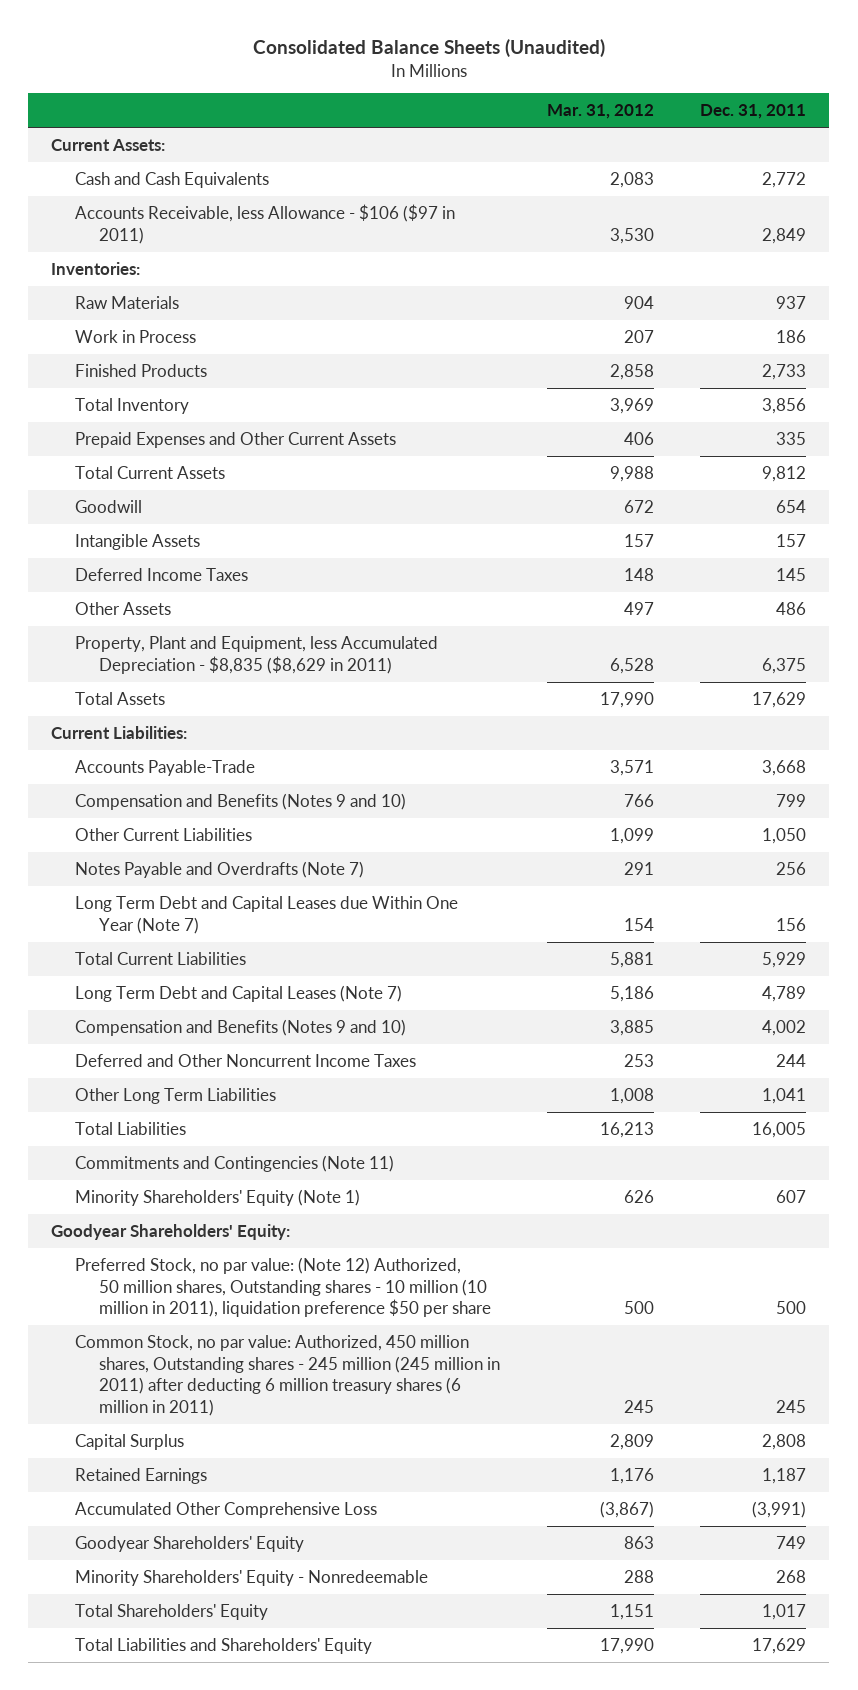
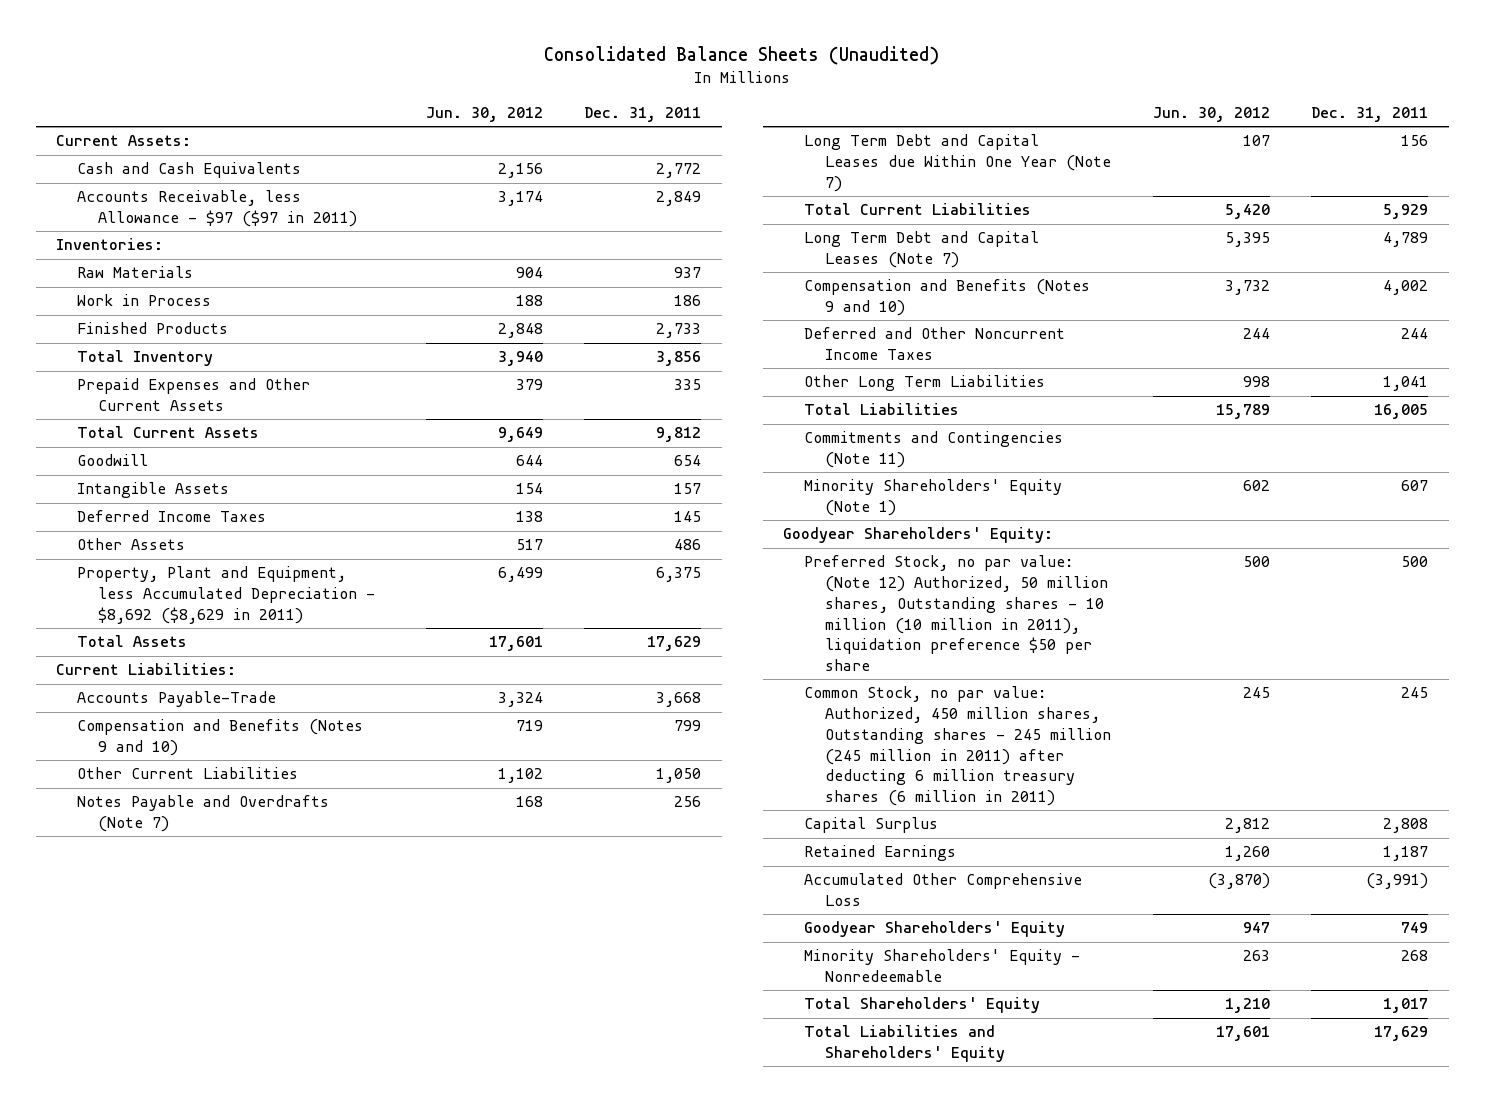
[546,104,654,120] Mar. 31, 2012 -> none
none -> [425,107,543,123] Jun. 30, 2012
[75,204,456,244] Accounts Receivable, less Allowance - $106 ($97 in 2011) -> [77,190,358,228] Accounts Receivable, less Allowance - $97 ($97 in 2011)
[75,636,439,674] Property, Plant and Equipment, less Accumulated Depreciation - $8,835 ($8,629 in 2011) -> [77,566,376,624] Property, Plant and Equipment, less Accumulated Depreciation - $8,692 ($8,629 in 2011)

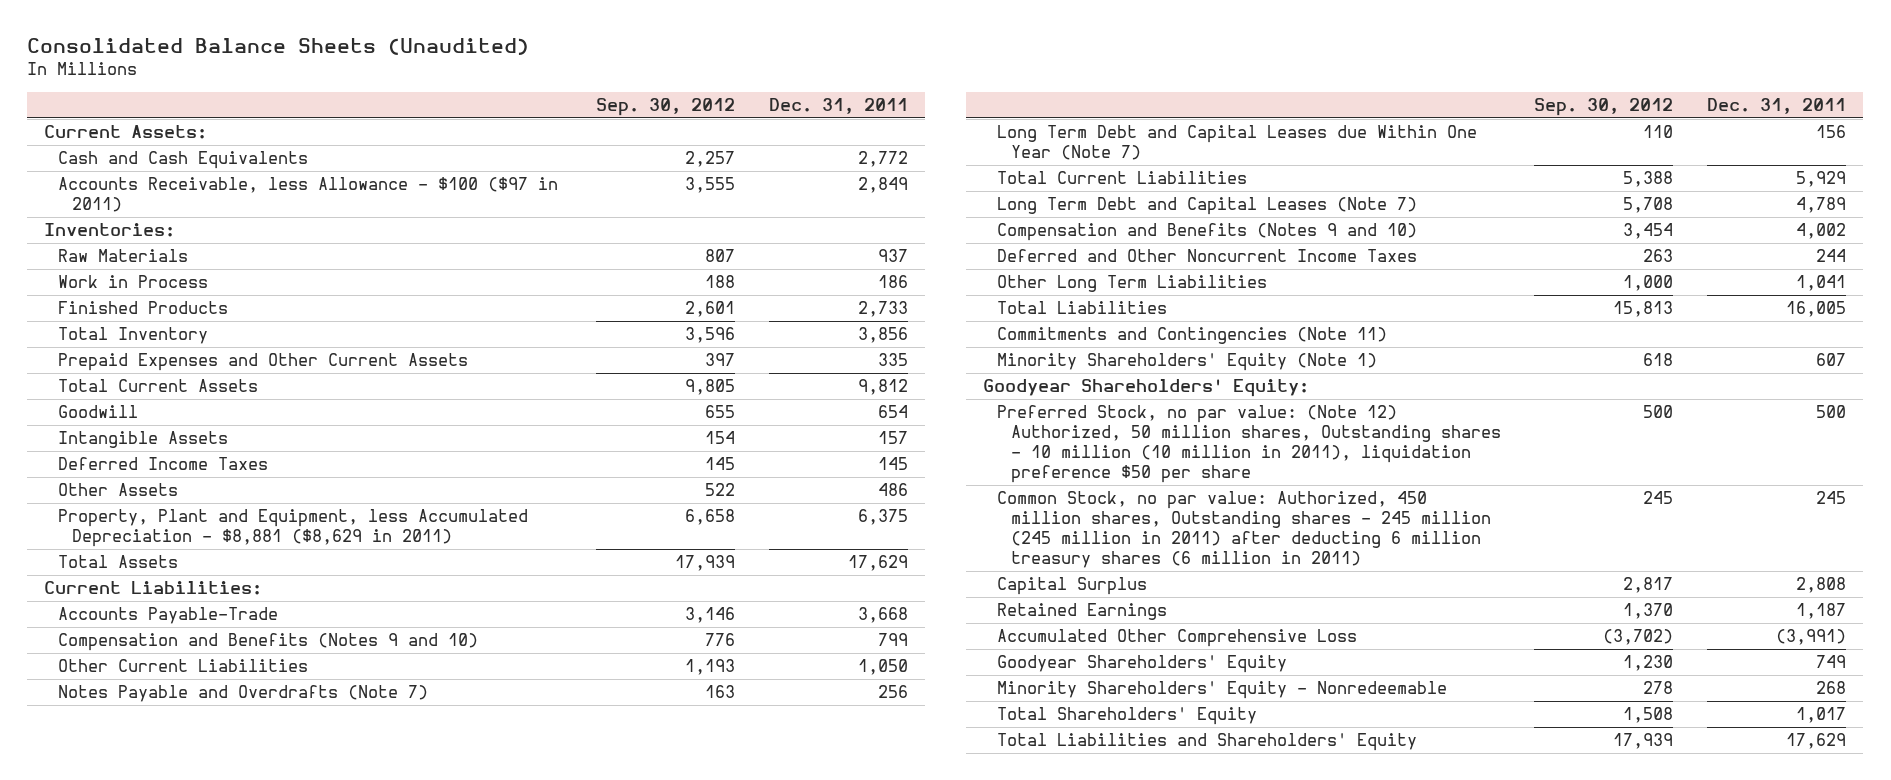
[425,107,543,123] Jun. 30, 2012 -> none
none -> [595,98,735,117] Sep. 30, 2012
[77,190,358,228] Accounts Receivable, less Allowance - $97 ($97 in 2011) -> [58,177,559,213] Accounts Receivable, less Allowance - $100 ($97 in 2011)
[77,566,376,624] Property, Plant and Equipment, less Accumulated Depreciation - $8,692 ($8,629 in 2011) -> [58,509,529,548] Property, Plant and Equipment, less Accumulated Depreciation - $8,881 ($8,629 in 2011)

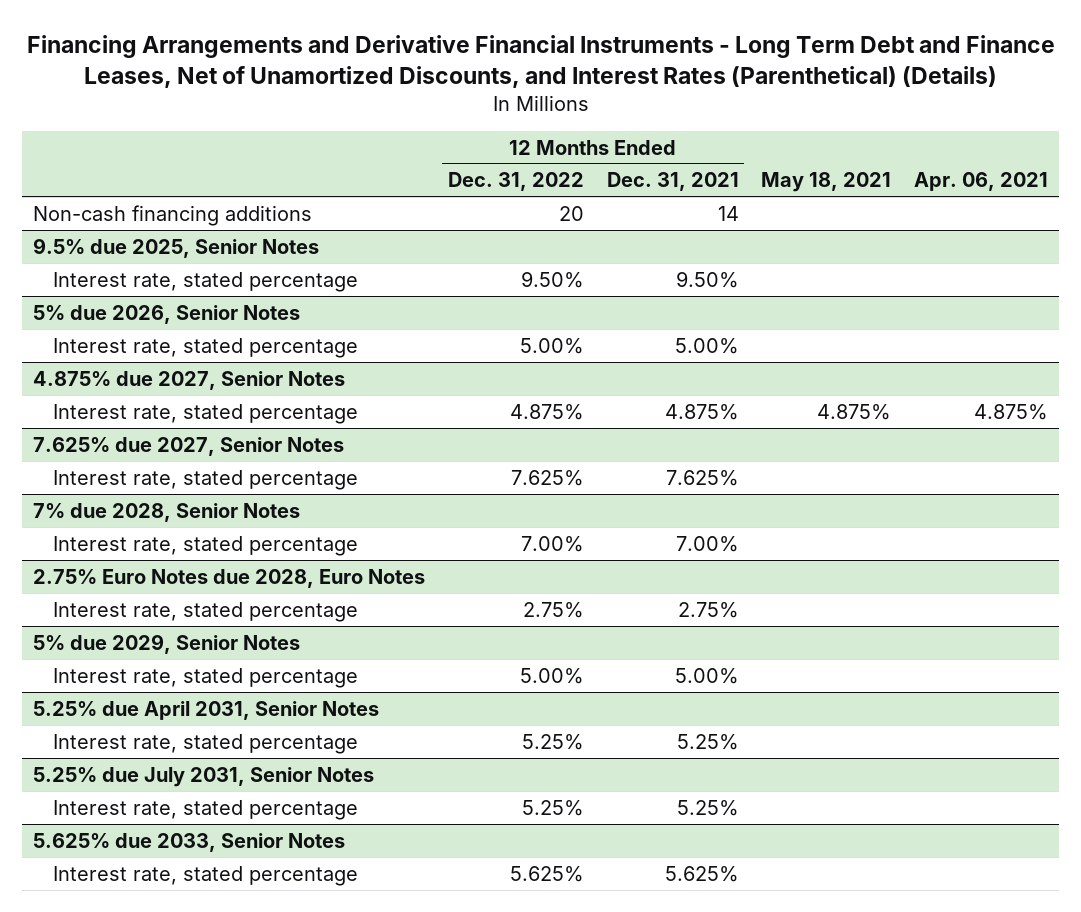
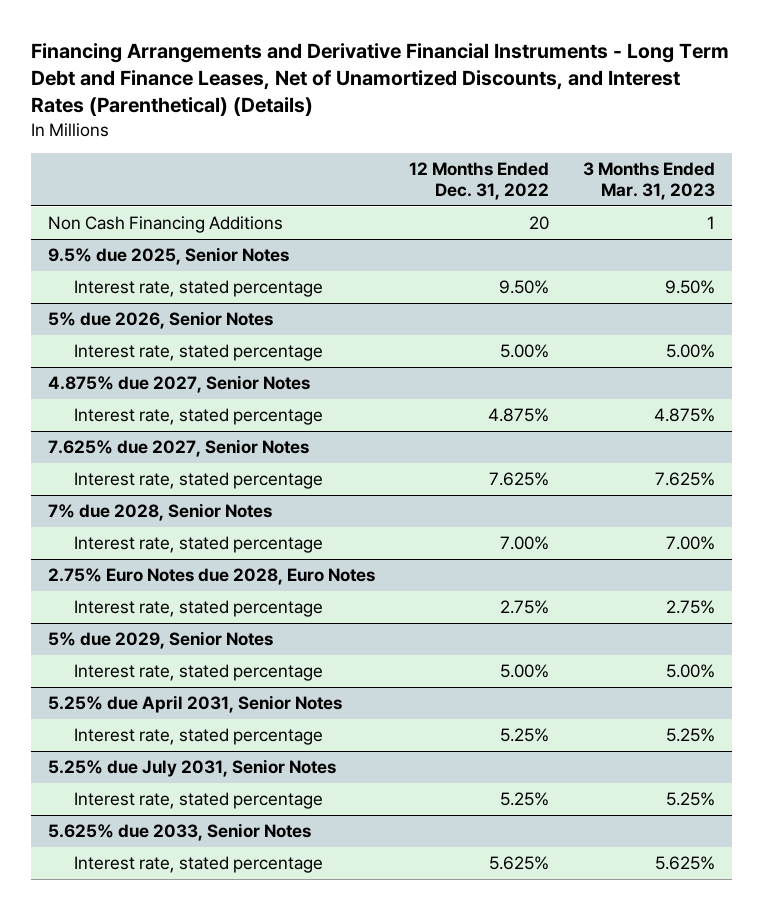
[606,172,739,192] Dec. 31, 2021 -> none
[761,172,892,193] May 18, 2021 -> none
[914,172,1049,192] Apr. 06, 2021 -> none
none -> [583,162,716,200] 3 Months Ended Mar. 31, 2023
[33,204,313,226] Non-cash financing additions -> [48,216,284,234] Non Cash Financing Additions

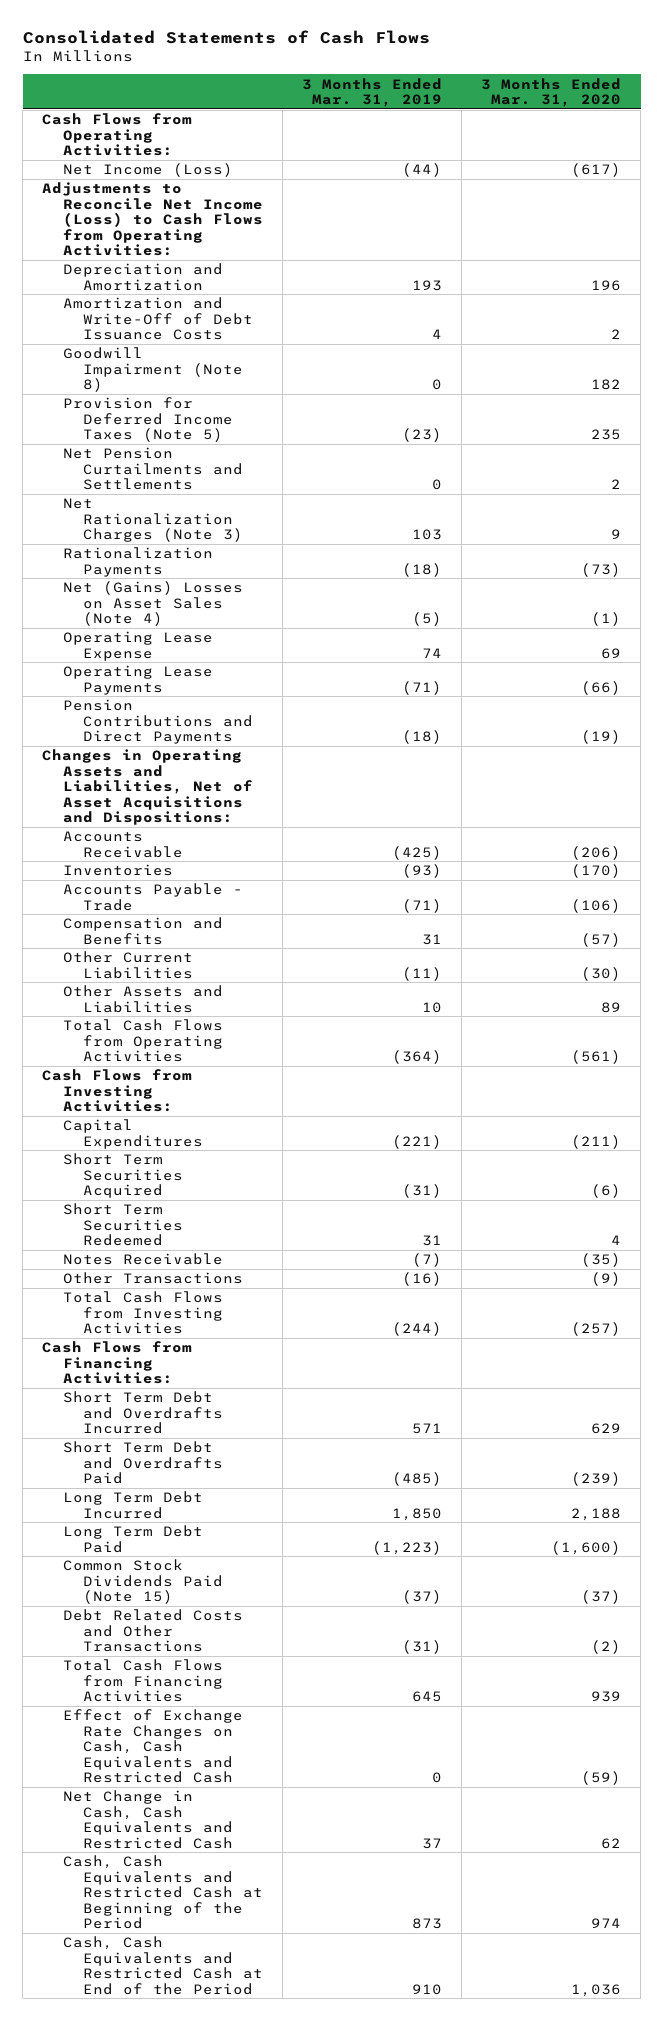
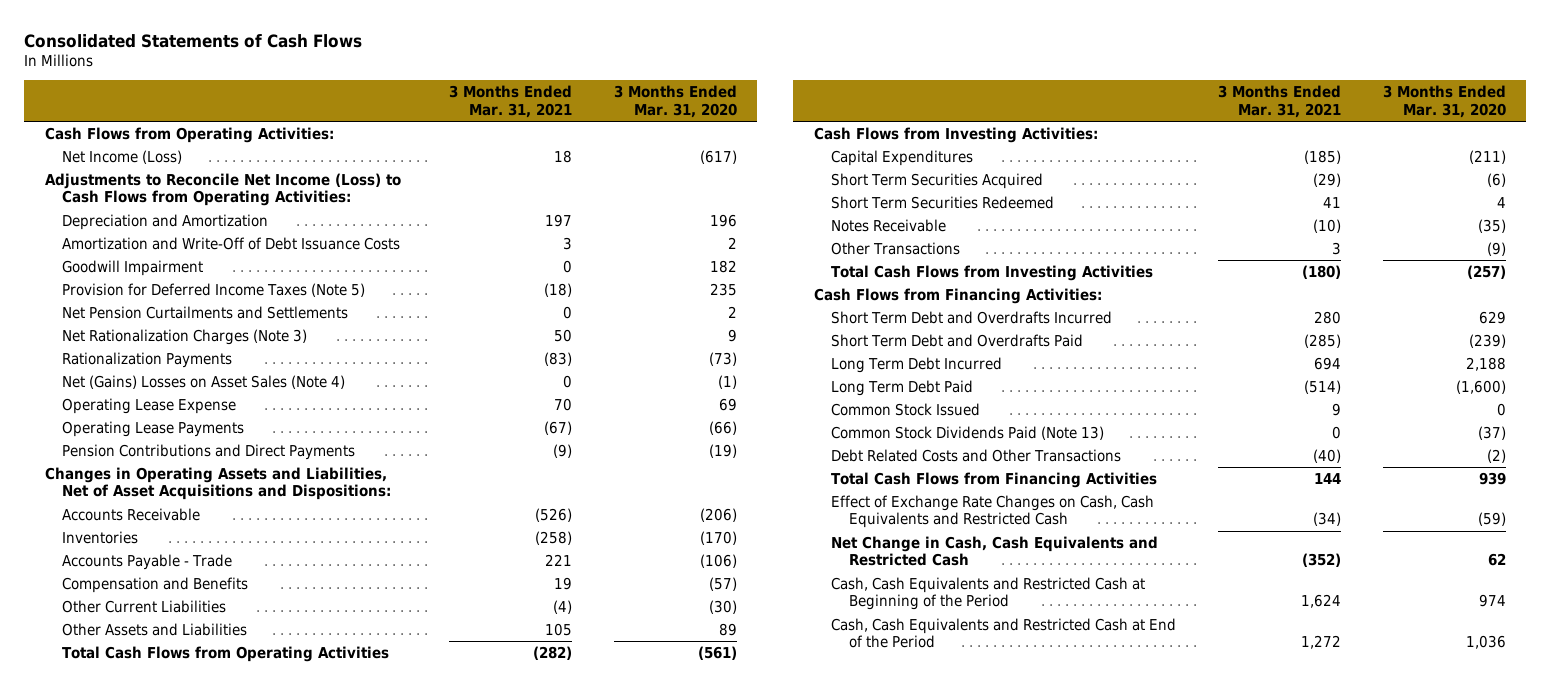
[302,77,443,107] 3 Months Ended Mar. 31, 2019 -> none
none -> [448,85,572,118] 3 Months Ended Mar. 31, 2021
[62,347,244,393] Goodwill Impairment (Note 8) -> [62,259,204,276] Goodwill Impairment
none -> [831,402,981,416] Common Stock Issued
[62,1559,224,1605] Common Stock Dividends Paid (Note 15) -> [831,425,1105,440] Common Stock Dividends Paid (Note 13)

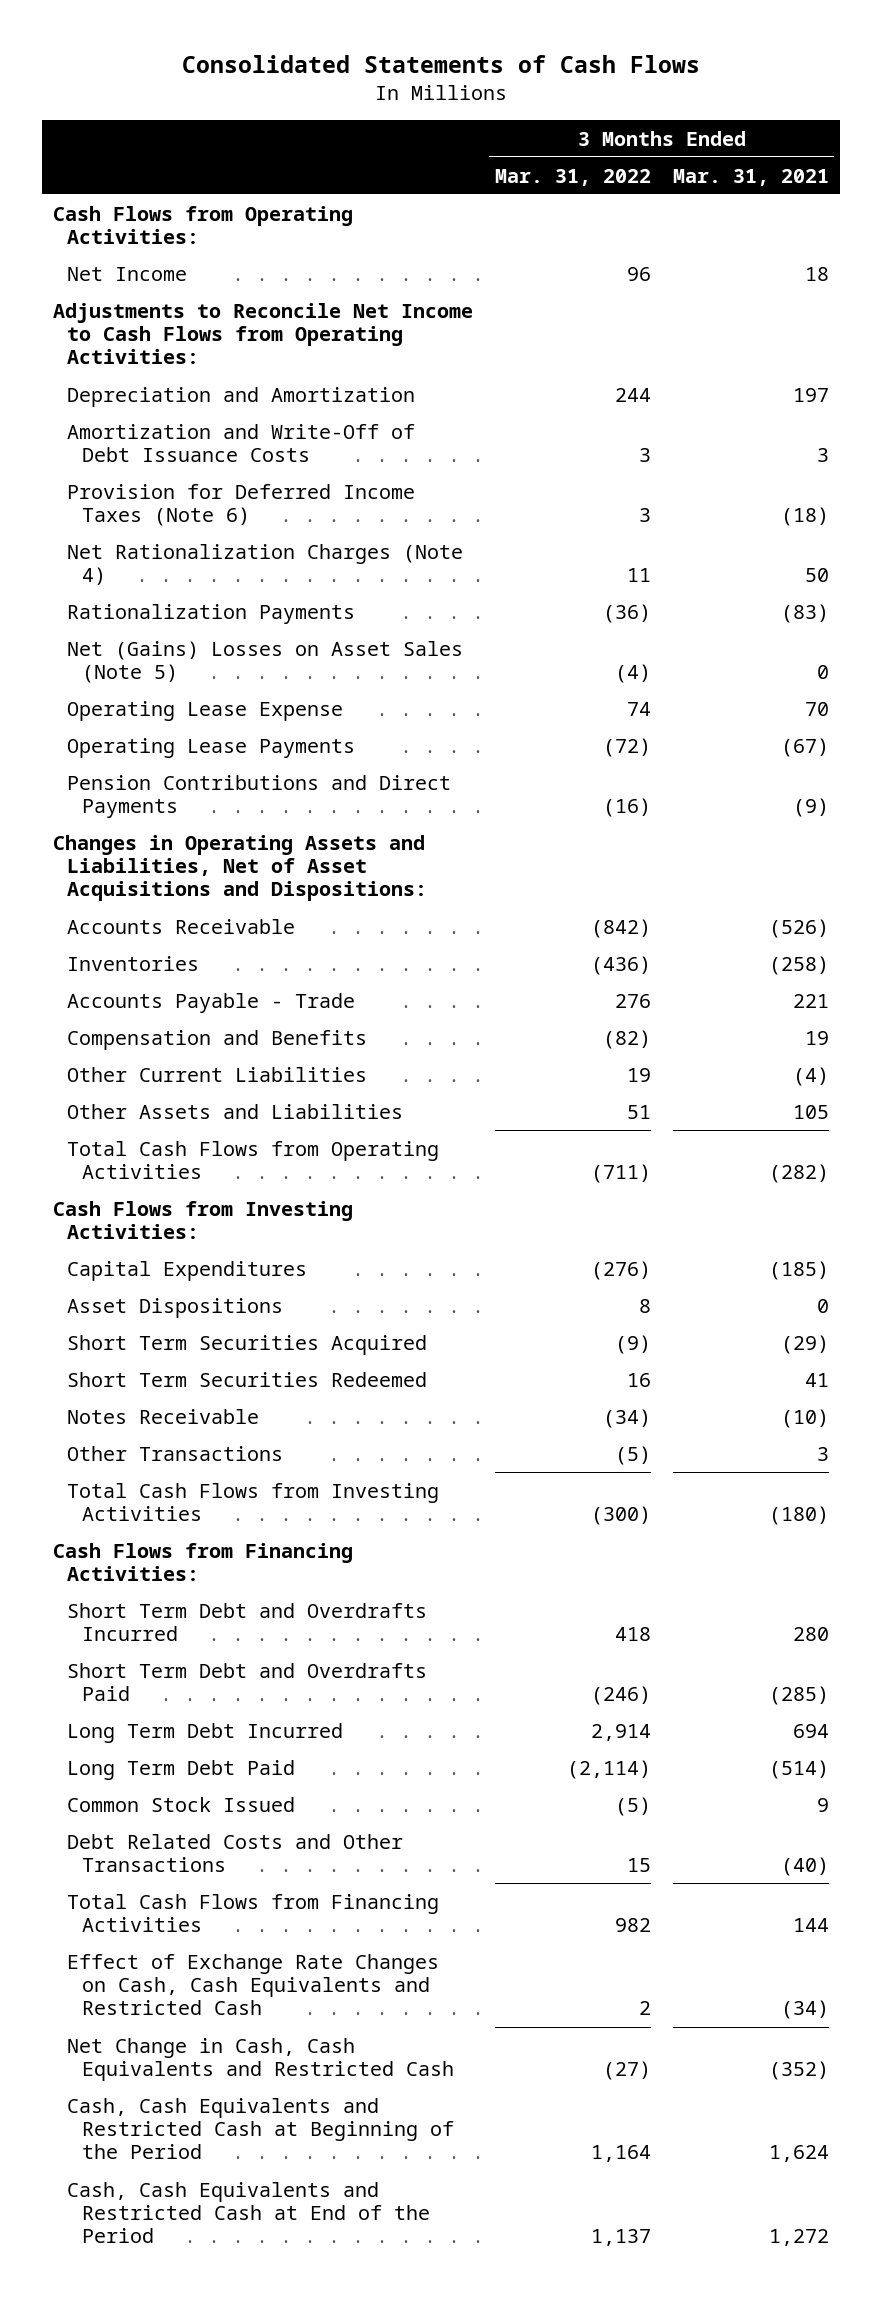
[613,85,737,118] 3 Months Ended Mar. 31, 2020 -> none
none -> [494,168,651,186] Mar. 31, 2022
[62,149,183,164] Net Income (Loss) -> [67,266,188,281] Net Income
[45,172,402,207] Adjustments to Reconcile Net Income (Loss) to Cash Flows from Operating Activities: -> [52,302,473,365] Adjustments to Reconcile Net Income to Cash Flows from Operating Activities:
[62,259,204,276] Goodwill Impairment -> none
[62,305,349,319] Net Pension Curtailments and Settlements -> none
[62,282,366,297] Provision for Deferred Income Taxes (Note 5) -> [67,483,416,526] Provision for Deferred Income Taxes (Note 6)
[62,328,308,345] Net Rationalization Charges (Note 3) -> [67,543,464,585] Net Rationalization Charges (Note 4)
[62,374,346,389] Net (Gains) Losses on Asset Sales (Note 4) -> [67,640,464,683] Net (Gains) Losses on Asset Sales (Note 5)
none -> [67,1297,284,1318] Asset Dispositions
[831,425,1105,440] Common Stock Dividends Paid (Note 13) -> none

